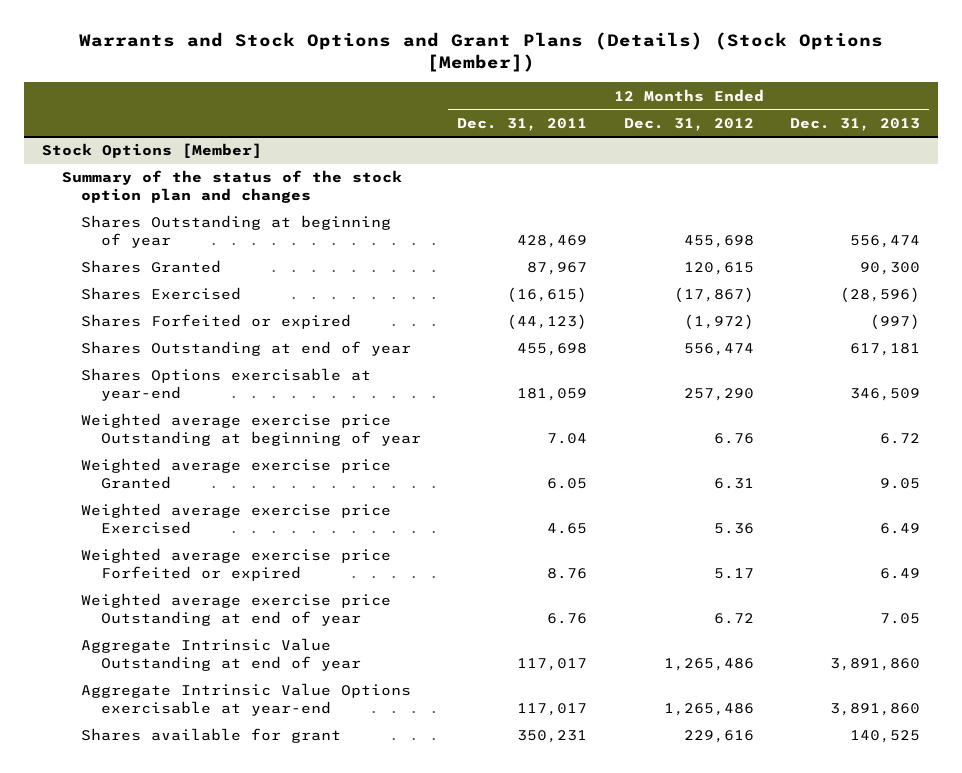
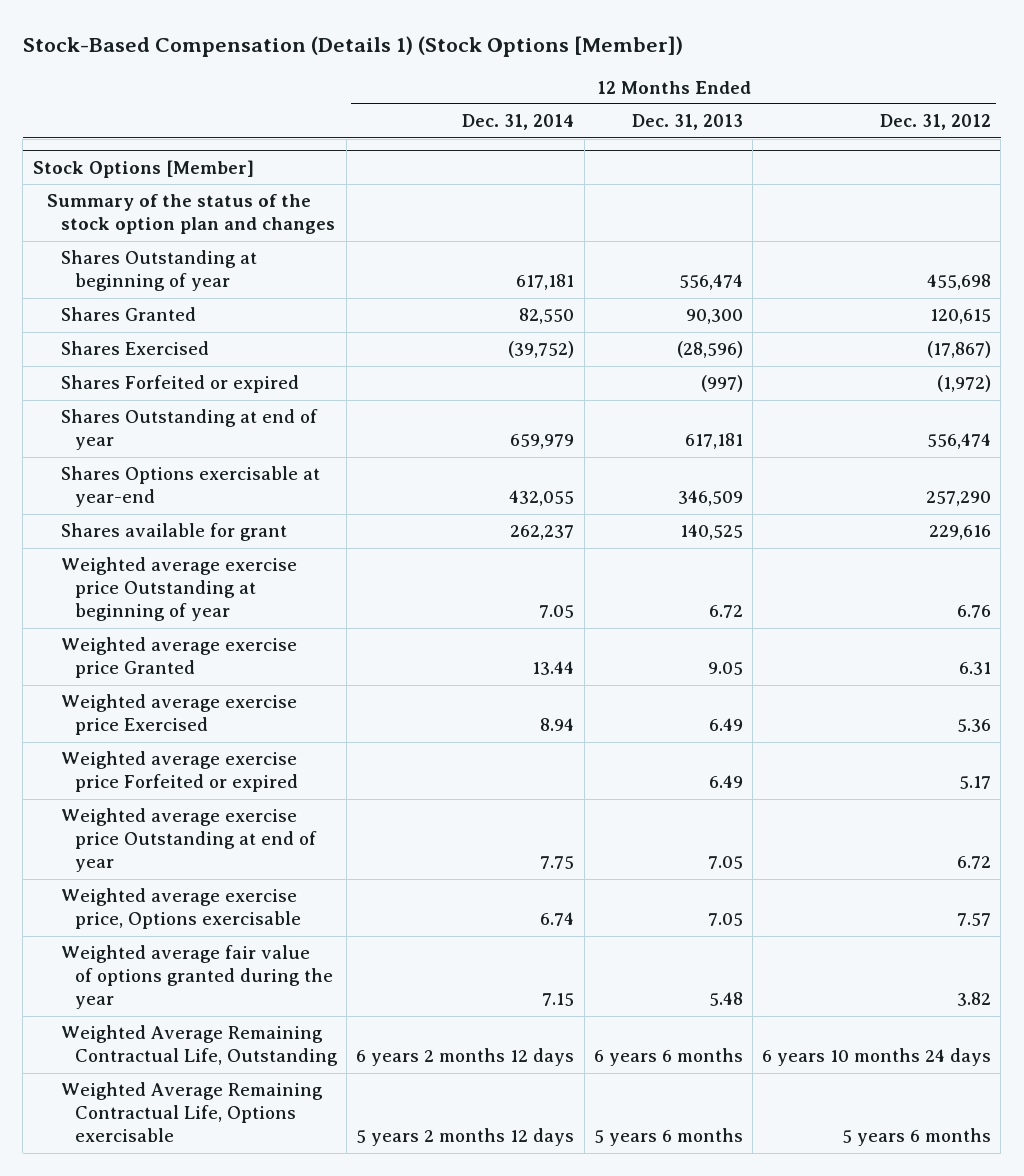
[79,32,884,73] Warrants and Stock Options and Grant Plans (Details) (Stock Options [Member]) -> [22,35,683,57] Stock-Based Compensation (Details 1) (Stock Options [Member])
[457,117,588,131] Dec. 31, 2011 -> none
none -> [462,114,575,131] Dec. 31, 2014
[81,728,342,744] Shares available for grant -> [60,523,287,542] Shares available for grant
[81,638,361,672] Aggregate Intrinsic Value Outstanding at end of year -> none
[81,683,412,717] Aggregate Intrinsic Value Options exercisable at year-end -> none
none -> [60,888,301,930] Weighted average exercise price, Options exercisable
none -> [60,945,333,1010] Weighted average fair value of options granted during the year
none -> [60,1025,338,1067] Weighted Average Remaining Contractual Life, Outstanding
none -> [60,1082,323,1143] Weighted Average Remaining Contractual Life, Options exercisable

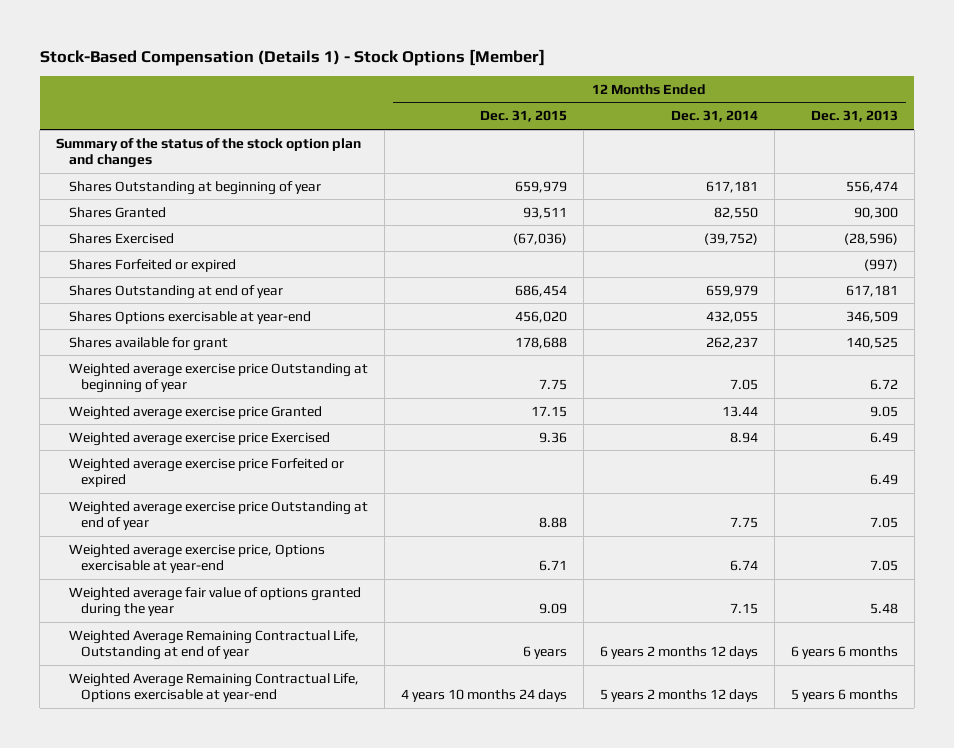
[22,35,683,57] Stock-Based Compensation (Details 1) (Stock Options [Member]) -> [39,48,545,66] Stock-Based Compensation (Details 1) - Stock Options [Member]
[880,114,992,131] Dec. 31, 2012 -> none
none -> [479,110,567,123] Dec. 31, 2015
[32,159,254,178] Stock Options [Member] -> none
[60,888,301,930] Weighted average exercise price, Options exercisable -> [68,543,325,574] Weighted average exercise price, Options exercisable at year-end
[60,1025,338,1067] Weighted Average Remaining Contractual Life, Outstanding -> [68,629,359,661] Weighted Average Remaining Contractual Life, Outstanding at end of year
[60,1082,323,1143] Weighted Average Remaining Contractual Life, Options exercisable -> [68,672,359,703] Weighted Average Remaining Contractual Life, Options exercisable at year-end

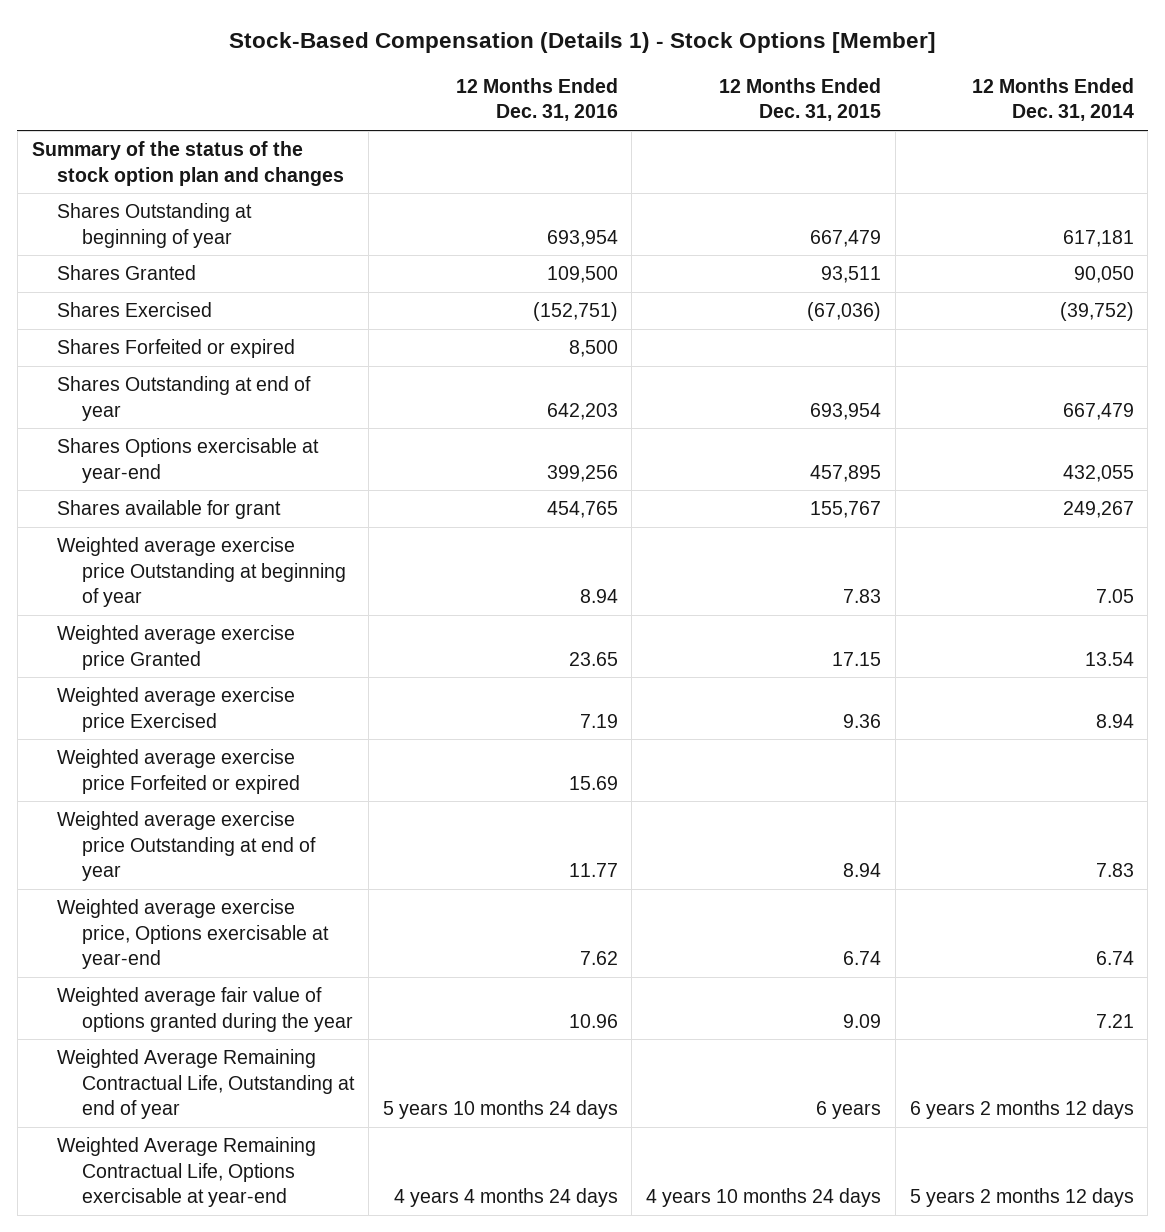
[810,110,898,123] Dec. 31, 2013 -> none
none -> [455,78,618,122] 12 Months Ended Dec. 31, 2016
[514,180,567,193] 659,979 -> [810,229,882,247] 667,479
[713,206,758,219] 82,550 -> [1073,266,1134,284] 90,050
[514,284,567,297] 686,454 -> [810,402,882,420] 693,954
[705,284,758,297] 659,979 -> [1062,402,1134,420] 667,479
[514,310,567,323] 456,020 -> [810,464,882,482] 457,895
[514,336,567,349] 178,688 -> [810,501,882,519] 155,767
[705,336,758,349] 262,237 -> [1062,501,1134,519] 249,267
[538,379,567,391] 7.75 -> [843,588,882,603] 7.83
[721,405,758,417] 13.44 -> [1084,651,1134,666] 13.54
[538,517,567,529] 8.88 -> [843,862,882,877] 8.94
[729,517,758,529] 7.75 -> [1095,862,1134,877] 7.83
[538,560,567,572] 6.71 -> [843,950,882,965] 6.74
[729,603,758,615] 7.15 -> [1095,1013,1134,1028] 7.21

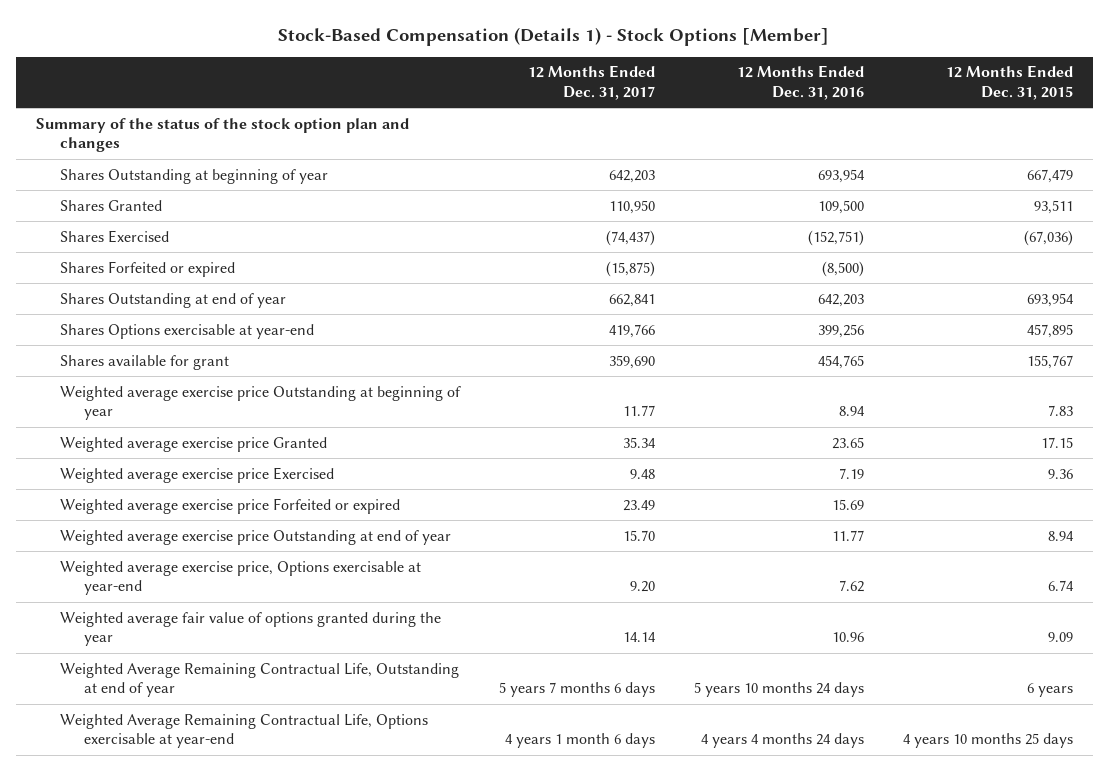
[971,78,1134,122] 12 Months Ended Dec. 31, 2014 -> none
none -> [527,65,655,100] 12 Months Ended Dec. 31, 2017
[568,340,618,358] 8,500 -> [822,260,865,277] (8,500)
[646,1187,882,1207] 4 years 10 months 24 days -> [903,733,1074,749] 4 years 10 months 25 days

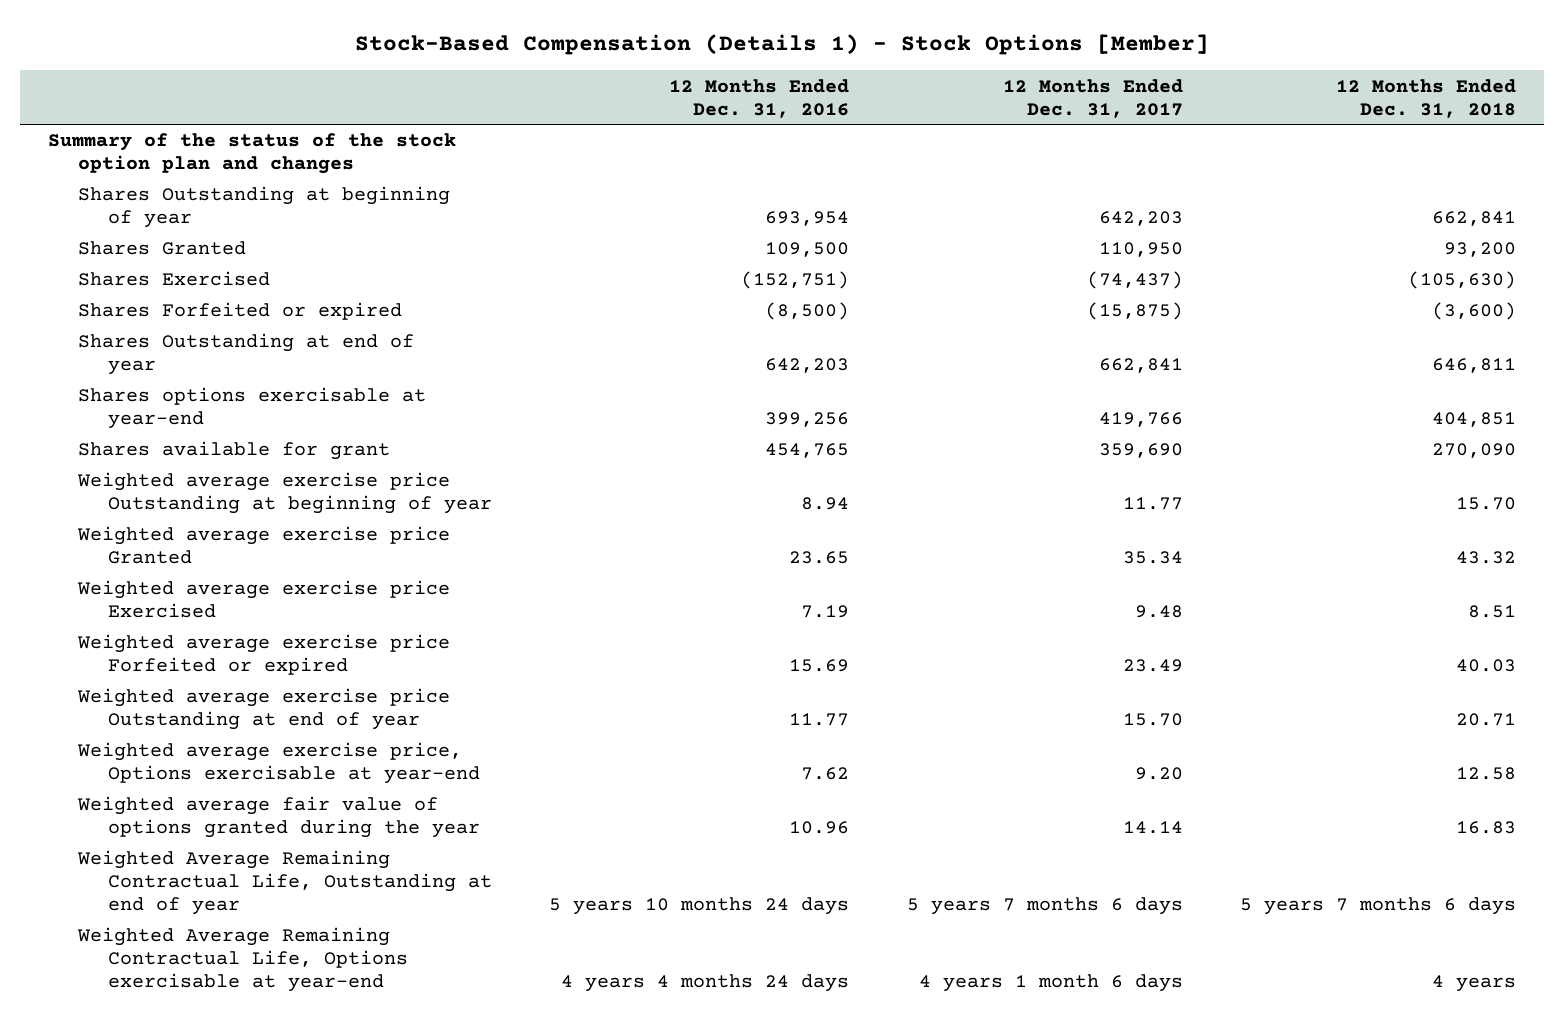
[946,65,1074,100] 12 Months Ended Dec. 31, 2015 -> none
none -> [1335,78,1516,118] 12 Months Ended Dec. 31, 2018
[59,323,314,339] Shares Options exercisable at year-end -> [78,387,427,430] Shares options exercisable at year-end

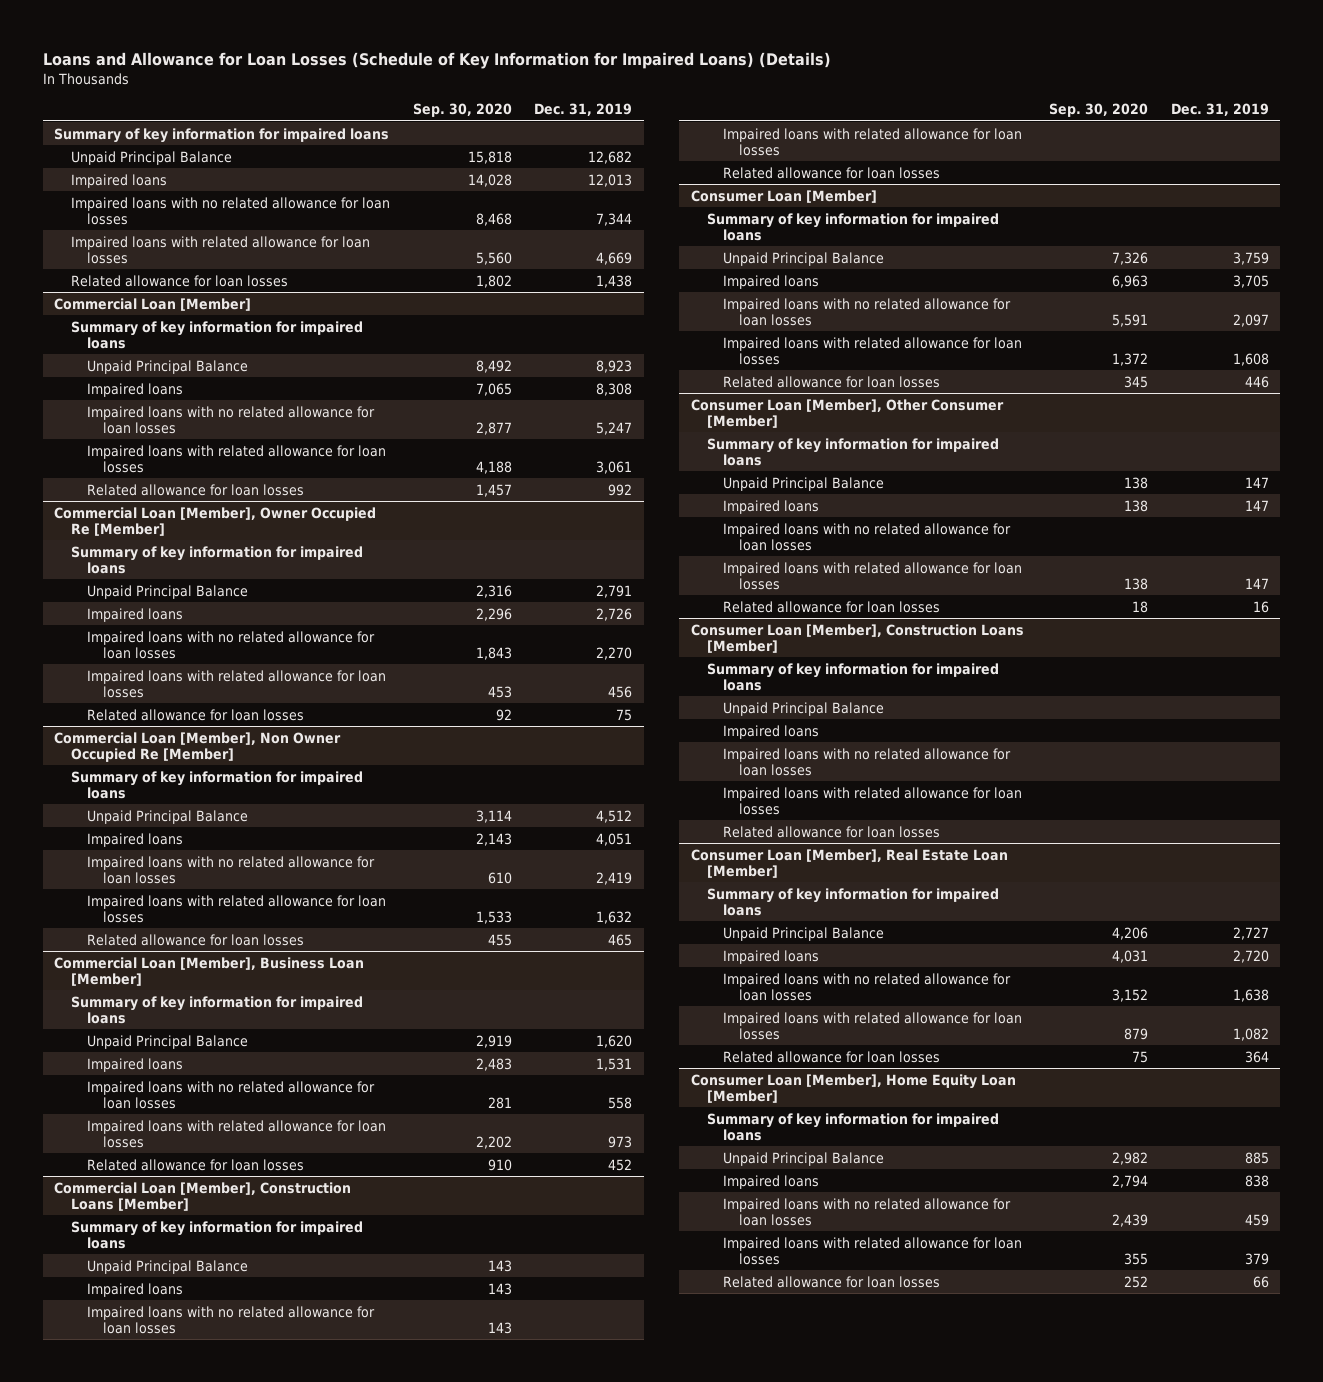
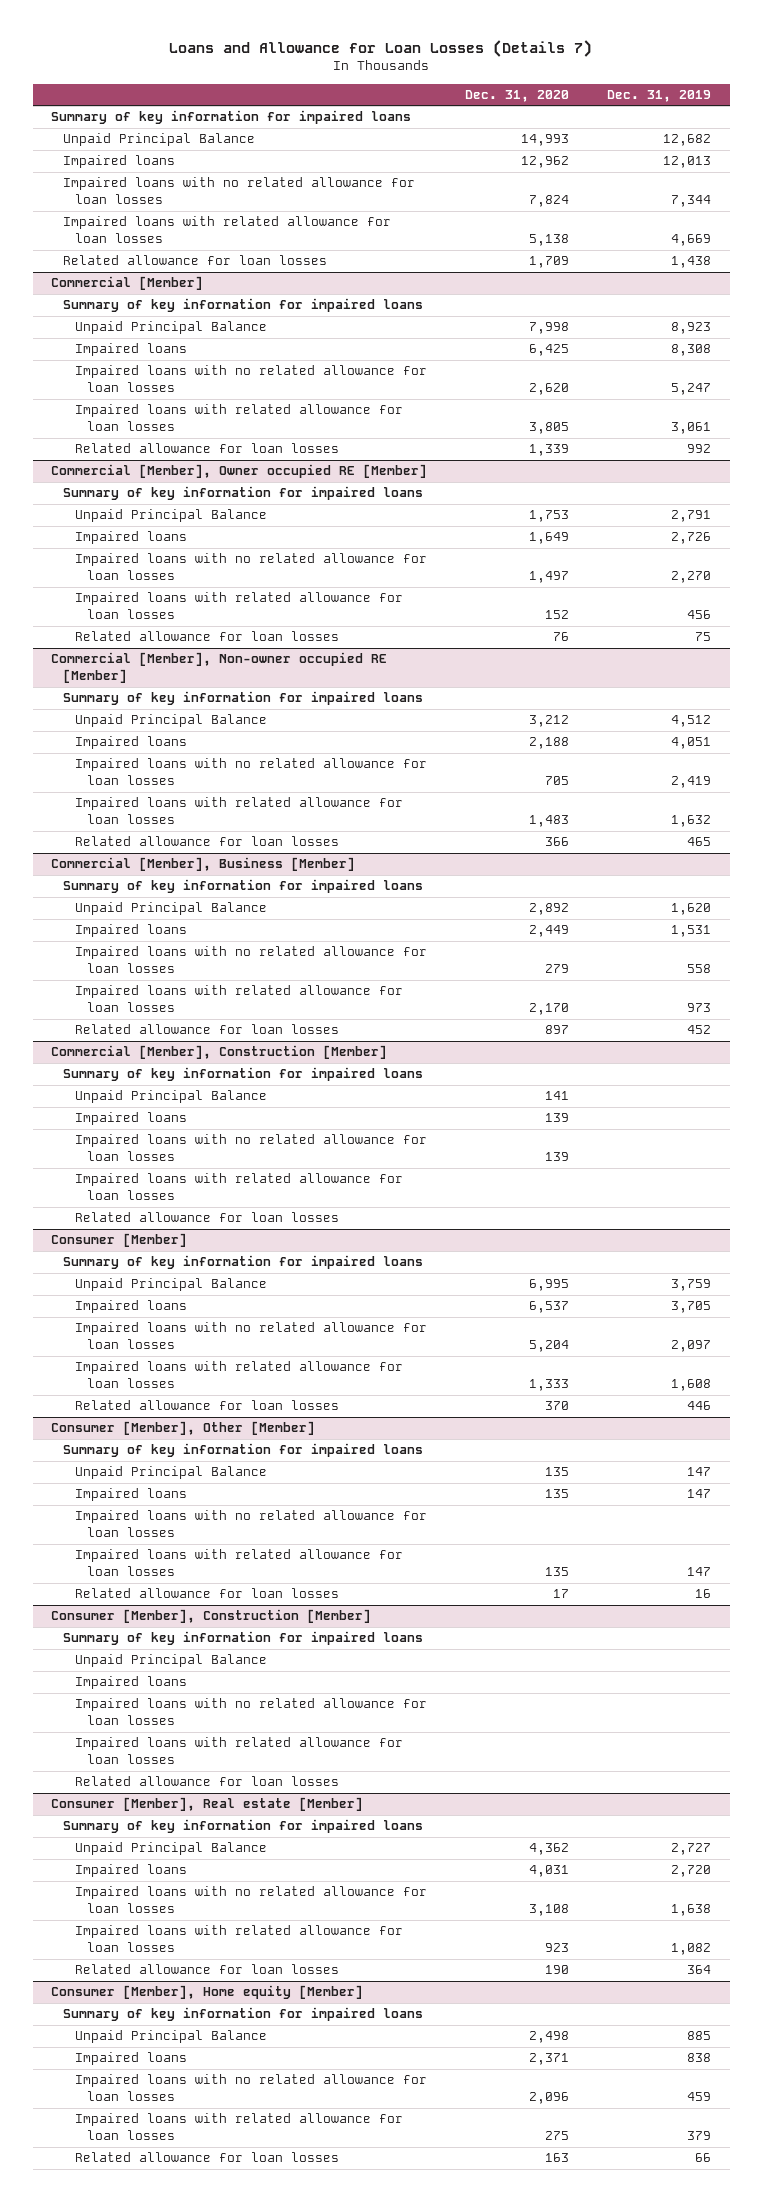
[42,51,831,69] Loans and Allowance for Loan Losses (Schedule of Key Information for Impaired Loans) (Details) -> [169,39,593,57] Loans and Allowance for Loan Losses (Details 7)
[412,103,512,118] Sep. 30, 2020 -> none
none -> [465,89,570,102] Dec. 31, 2020
[54,297,252,311] Commercial Loan [Member] -> [51,276,204,291] Commercial [Member]
[54,506,377,536] Commercial Loan [Member], Owner Occupied Re [Member] -> [51,464,428,479] Commercial [Member], Owner occupied RE [Member]
[54,731,342,762] Commercial Loan [Member], Non Owner Occupied Re [Member] -> [51,652,388,684] Commercial [Member], Non-owner occupied RE [Member]
[54,956,365,986] Commercial Loan [Member], Business Loan [Member] -> [51,857,356,872] Commercial [Member], Business [Member]
[54,1181,352,1211] Commercial Loan [Member], Construction Loans [Member] -> [51,1045,388,1060] Commercial [Member], Construction [Member]
[690,189,877,203] Consumer Loan [Member] -> [51,1233,188,1248] Consumer [Member]
[690,398,1004,428] Consumer Loan [Member], Other Consumer [Member] -> [51,1421,316,1436] Consumer [Member], Other [Member]
[690,623,1024,653] Consumer Loan [Member], Construction Loans [Member] -> [51,1609,372,1624] Consumer [Member], Construction [Member]
[690,848,1008,878] Consumer Loan [Member], Real Estate Loan [Member] -> [51,1797,364,1812] Consumer [Member], Real estate [Member]
[690,1073,1016,1103] Consumer Loan [Member], Home Equity Loan [Member] -> [51,1985,364,2000] Consumer [Member], Home equity [Member]

